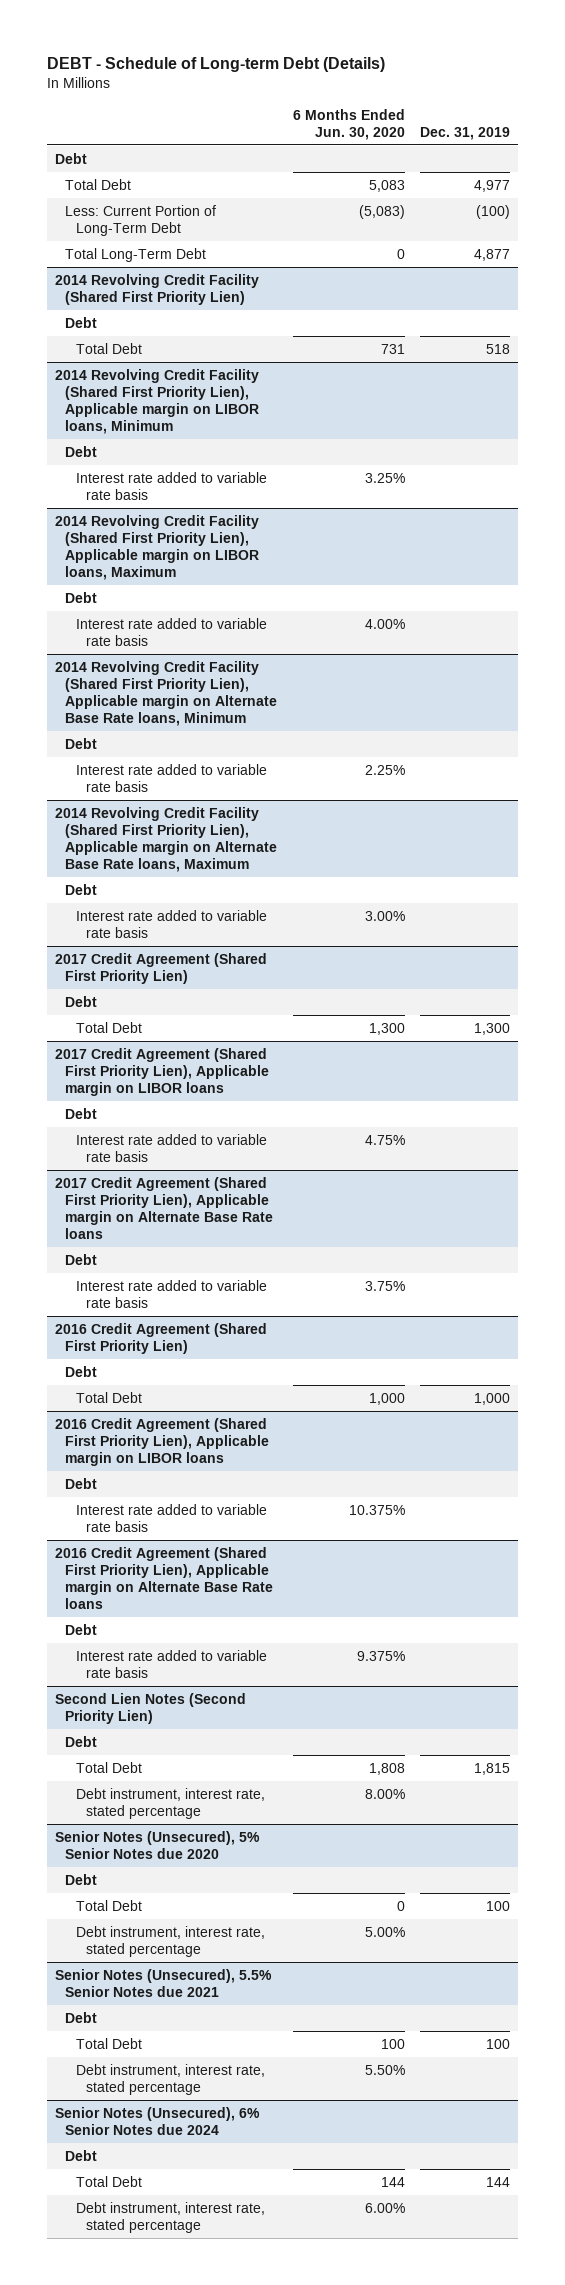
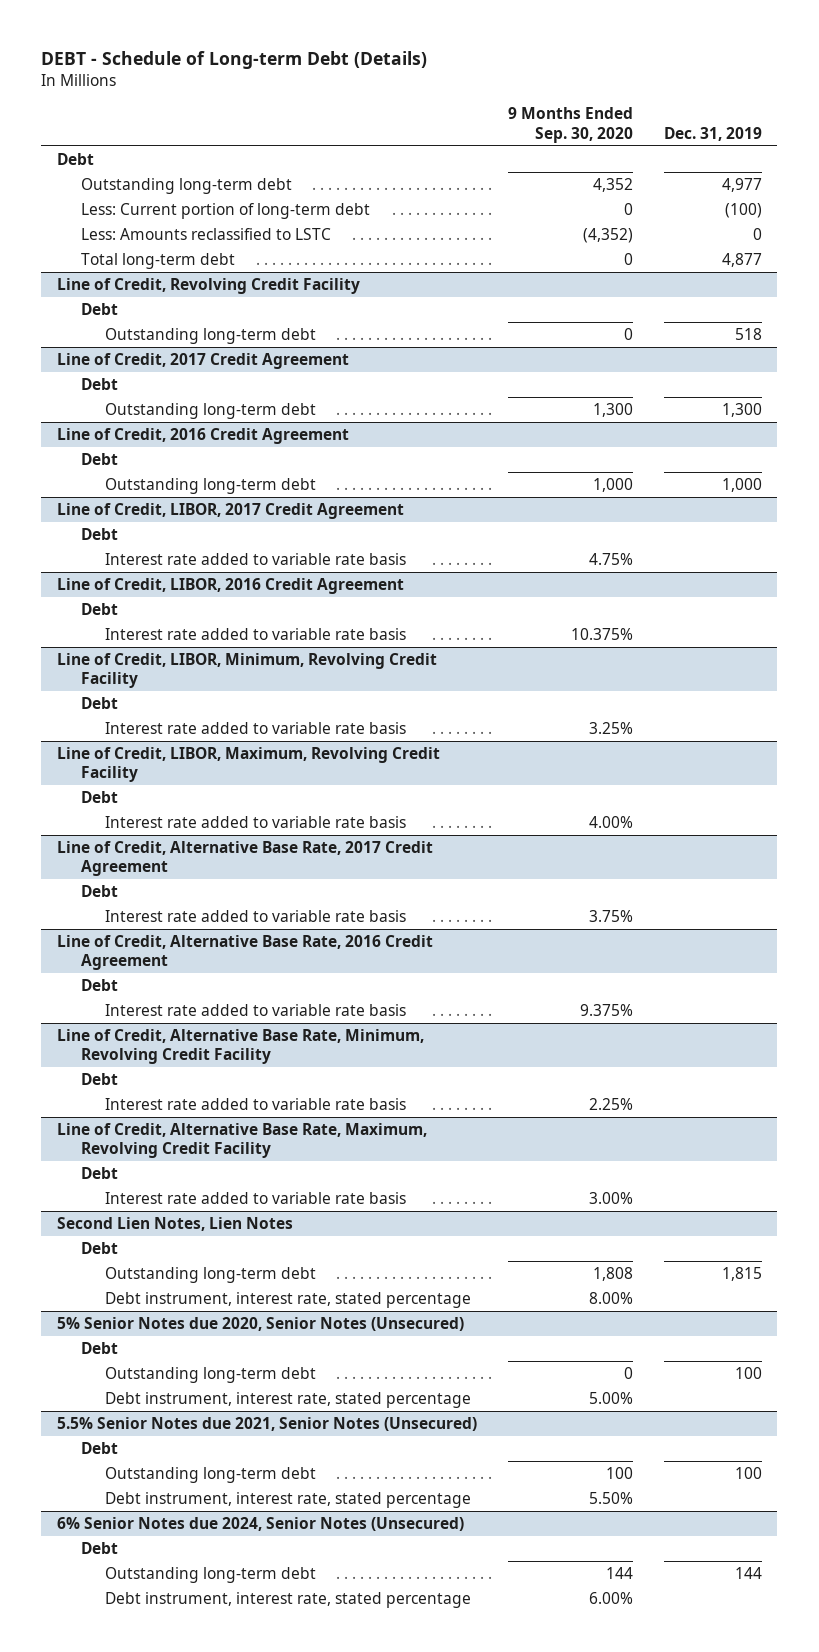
[292,108,405,140] 6 Months Ended Jun. 30, 2020 -> none
none -> [507,107,633,143] 9 Months Ended Sep. 30, 2020
[54,273,259,305] 2014 Revolving Credit Facility (Shared First Priority Lien) -> none
[65,316,98,328] Debt -> none
[75,342,142,354] Total Debt -> none
[54,368,260,434] 2014 Revolving Credit Facility (Shared First Priority Lien), Applicable margin on LIBOR loans, Minimum -> none
[65,445,98,457] Debt -> none
[75,471,267,500] Interest rate added to variable rate basis -> none
[54,514,260,580] 2014 Revolving Credit Facility (Shared First Priority Lien), Applicable margin on LIBOR loans, Maximum -> none
[65,591,98,603] Debt -> none
[75,617,267,646] Interest rate added to variable rate basis -> none
[54,660,278,726] 2014 Revolving Credit Facility (Shared First Priority Lien), Applicable margin on Alternate Base Rate loans, Minimum -> none
[65,737,98,749] Debt -> none
[75,763,267,792] Interest rate added to variable rate basis -> none
[54,806,278,872] 2014 Revolving Credit Facility (Shared First Priority Lien), Applicable margin on Alternate Base Rate loans, Maximum -> none
[65,883,98,895] Debt -> none
[75,909,267,938] Interest rate added to variable rate basis -> none
[54,952,267,984] 2017 Credit Agreement (Shared First Priority Lien) -> none
[65,995,98,1007] Debt -> none
[75,1021,142,1033] Total Debt -> none
[54,1047,270,1096] 2017 Credit Agreement (Shared First Priority Lien), Applicable margin on LIBOR loans -> none
[65,1107,98,1119] Debt -> none
[75,1133,267,1162] Interest rate added to variable rate basis -> none
[54,1176,274,1239] 2017 Credit Agreement (Shared First Priority Lien), Applicable margin on Alternate Base Rate loans -> none
[65,1253,98,1265] Debt -> none
[75,1279,267,1308] Interest rate added to variable rate basis -> none
[54,1322,267,1354] 2016 Credit Agreement (Shared First Priority Lien) -> none
[65,1365,98,1377] Debt -> none
[75,1391,142,1403] Total Debt -> none
[54,1417,270,1466] 2016 Credit Agreement (Shared First Priority Lien), Applicable margin on LIBOR loans -> none
[65,1477,98,1489] Debt -> none
[75,1503,267,1532] Interest rate added to variable rate basis -> none
[54,1546,274,1609] 2016 Credit Agreement (Shared First Priority Lien), Applicable margin on Alternate Base Rate loans -> none
[65,1623,98,1635] Debt -> none
[75,1649,267,1678] Interest rate added to variable rate basis -> none
[65,178,132,190] Total Debt -> [80,177,292,194] Outstanding long-term debt
[65,204,217,236] Less: Current Portion of Long-Term Debt -> [80,202,370,219] Less: Current portion of long-term debt
none -> [80,227,331,240] Less: Amounts reclassified to LSTC
[65,247,207,262] Total Long-Term Debt -> [80,252,235,269] Total long-term debt
none -> [56,277,360,294] Line of Credit, Revolving Credit Facility
none -> [80,302,118,315] Debt
none -> [104,327,316,344] Outstanding long-term debt
none -> [56,352,349,369] Line of Credit, 2017 Credit Agreement
none -> [80,377,118,390] Debt
none -> [104,402,316,419] Outstanding long-term debt
none -> [56,427,349,444] Line of Credit, 2016 Credit Agreement
none -> [80,452,118,465] Debt
none -> [104,477,316,494] Outstanding long-term debt
none -> [56,502,404,519] Line of Credit, LIBOR, 2017 Credit Agreement
none -> [80,527,118,540] Debt
none -> [104,552,406,565] Interest rate added to variable rate basis
none -> [56,577,404,594] Line of Credit, LIBOR, 2016 Credit Agreement
none -> [80,602,118,615] Debt
none -> [104,627,406,640] Interest rate added to variable rate basis
none -> [56,652,437,689] Line of Credit, LIBOR, Minimum, Revolving Credit Facility
none -> [80,696,118,709] Debt
none -> [104,721,406,734] Interest rate added to variable rate basis
none -> [56,746,440,783] Line of Credit, LIBOR, Maximum, Revolving Credit Facility
none -> [80,790,118,803] Debt
none -> [104,815,406,828] Interest rate added to variable rate basis
none -> [56,840,433,877] Line of Credit, Alternative Base Rate, 2017 Credit Agreement
none -> [80,884,118,897] Debt
none -> [104,909,406,922] Interest rate added to variable rate basis
none -> [56,934,433,971] Line of Credit, Alternative Base Rate, 2016 Credit Agreement
none -> [80,978,118,991] Debt
none -> [104,1003,406,1016] Interest rate added to variable rate basis
none -> [56,1028,424,1065] Line of Credit, Alternative Base Rate, Minimum, Revolving Credit Facility
none -> [80,1072,118,1085] Debt
none -> [104,1097,406,1110] Interest rate added to variable rate basis
none -> [56,1122,427,1159] Line of Credit, Alternative Base Rate, Maximum, Revolving Credit Facility
none -> [80,1166,118,1179] Debt
none -> [104,1191,406,1204] Interest rate added to variable rate basis
[54,1692,246,1724] Second Lien Notes (Second Priority Lien) -> [56,1216,293,1231] Second Lien Notes, Lien Notes
[75,1761,142,1773] Total Debt -> [104,1266,316,1283] Outstanding long-term debt
[54,1830,260,1859] Senior Notes (Unsecured), 5% Senior Notes due 2020 -> [56,1316,464,1331] 5% Senior Notes due 2020, Senior Notes (Unsecured)
[75,1899,142,1911] Total Debt -> [104,1366,316,1383] Outstanding long-term debt
[54,1968,272,1997] Senior Notes (Unsecured), 5.5% Senior Notes due 2021 -> [56,1416,477,1431] 5.5% Senior Notes due 2021, Senior Notes (Unsecured)
[75,2037,142,2049] Total Debt -> [104,1466,316,1483] Outstanding long-term debt
[54,2106,260,2135] Senior Notes (Unsecured), 6% Senior Notes due 2024 -> [56,1516,464,1531] 6% Senior Notes due 2024, Senior Notes (Unsecured)
[75,2175,142,2187] Total Debt -> [104,1566,316,1583] Outstanding long-term debt

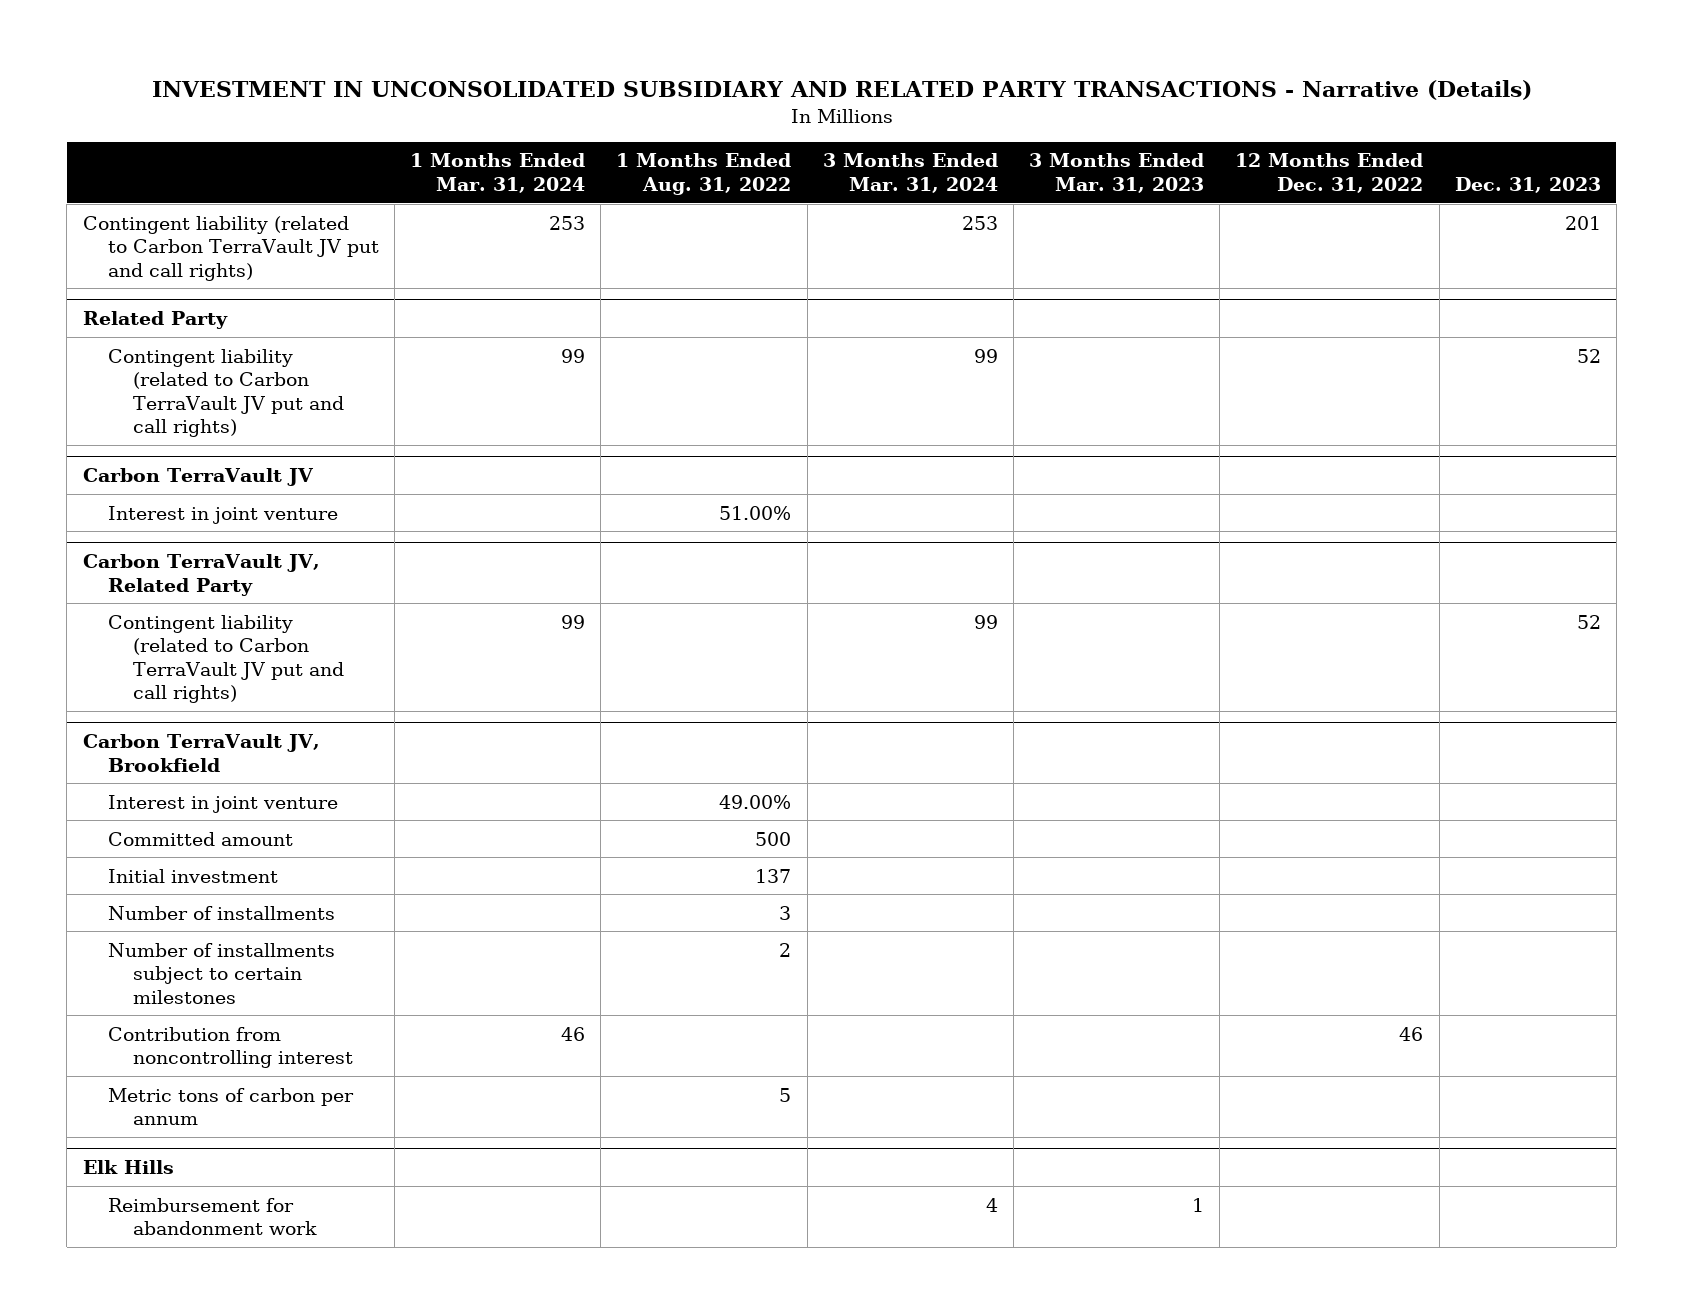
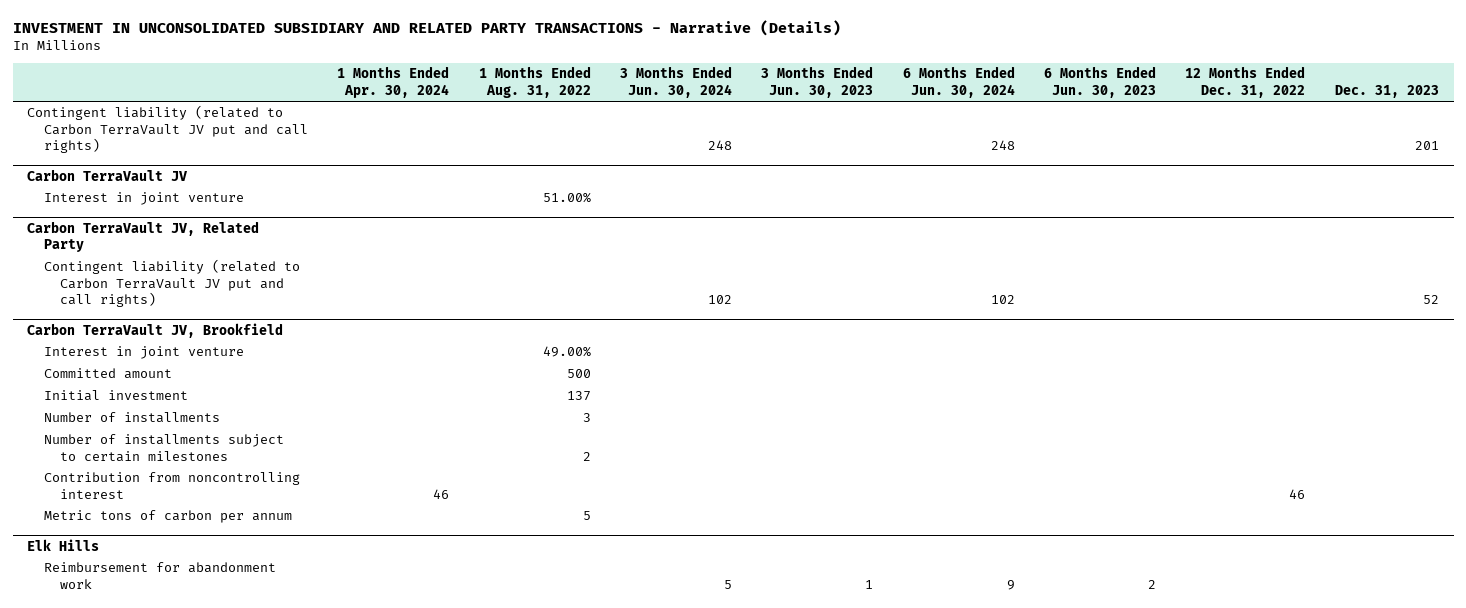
[410,153,586,193] 1 Months Ended Mar. 31, 2024 -> none
[822,153,998,193] 3 Months Ended Mar. 31, 2024 -> none
[1029,153,1205,193] 3 Months Ended Mar. 31, 2023 -> none
none -> [337,66,450,98] 1 Months Ended Apr. 30, 2024
none -> [620,66,733,98] 3 Months Ended Jun. 30, 2024
none -> [761,66,874,98] 3 Months Ended Jun. 30, 2023
none -> [902,66,1015,98] 6 Months Ended Jun. 30, 2024
none -> [1044,66,1157,98] 6 Months Ended Jun. 30, 2023
[82,311,228,330] Related Party -> none
[107,348,344,438] Contingent liability (related to Carbon TerraVault JV put and call rights) -> none

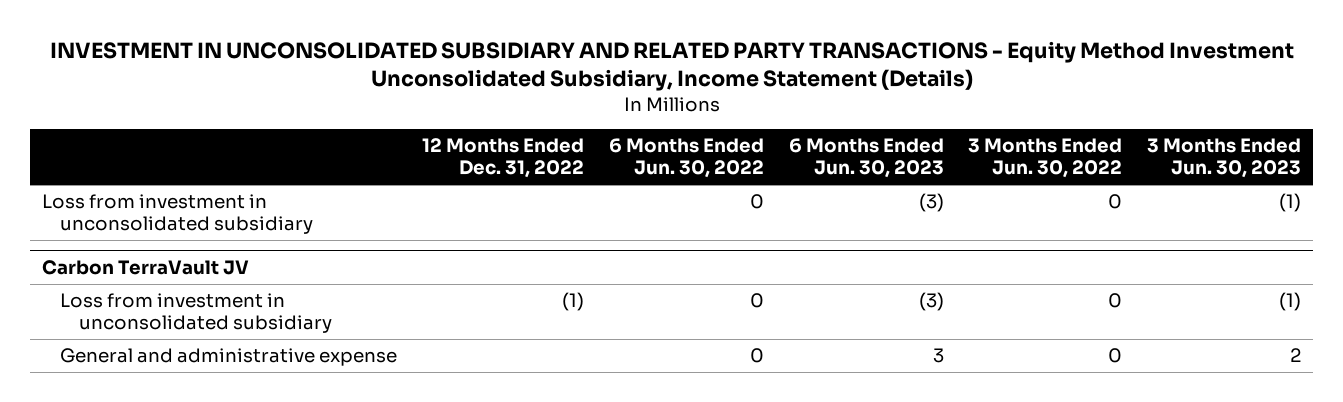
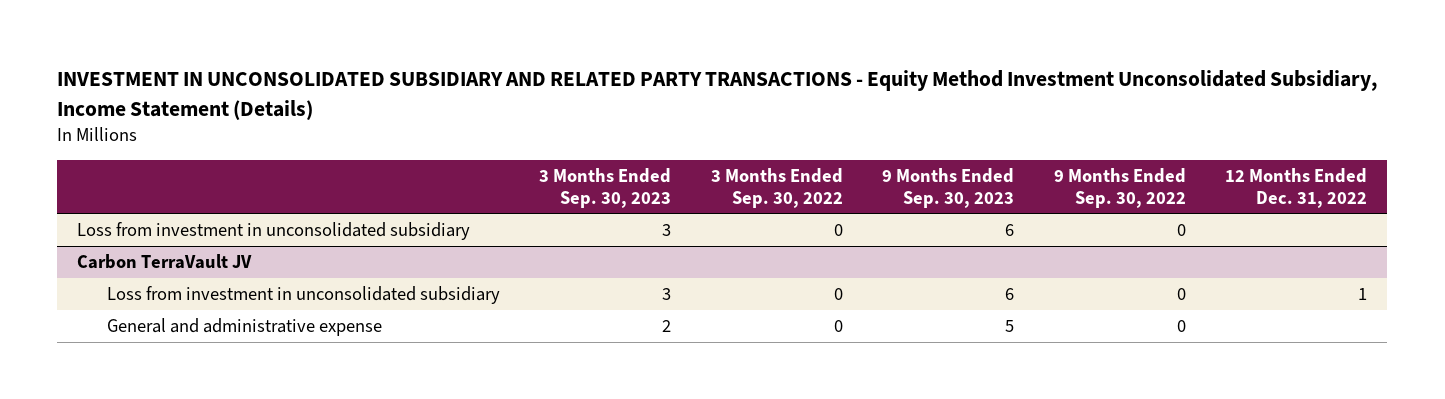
[608,138,764,179] 6 Months Ended Jun. 30, 2022 -> none
[788,138,944,179] 6 Months Ended Jun. 30, 2023 -> none
[968,138,1123,179] 3 Months Ended Jun. 30, 2022 -> none
[1147,138,1302,179] 3 Months Ended Jun. 30, 2023 -> none
none -> [539,167,672,208] 3 Months Ended Sep. 30, 2023
none -> [710,167,843,208] 3 Months Ended Sep. 30, 2022
none -> [882,167,1015,208] 9 Months Ended Sep. 30, 2023
none -> [1053,167,1186,208] 9 Months Ended Sep. 30, 2022
[562,292,585,312] (1) -> [1358,288,1368,301] 1

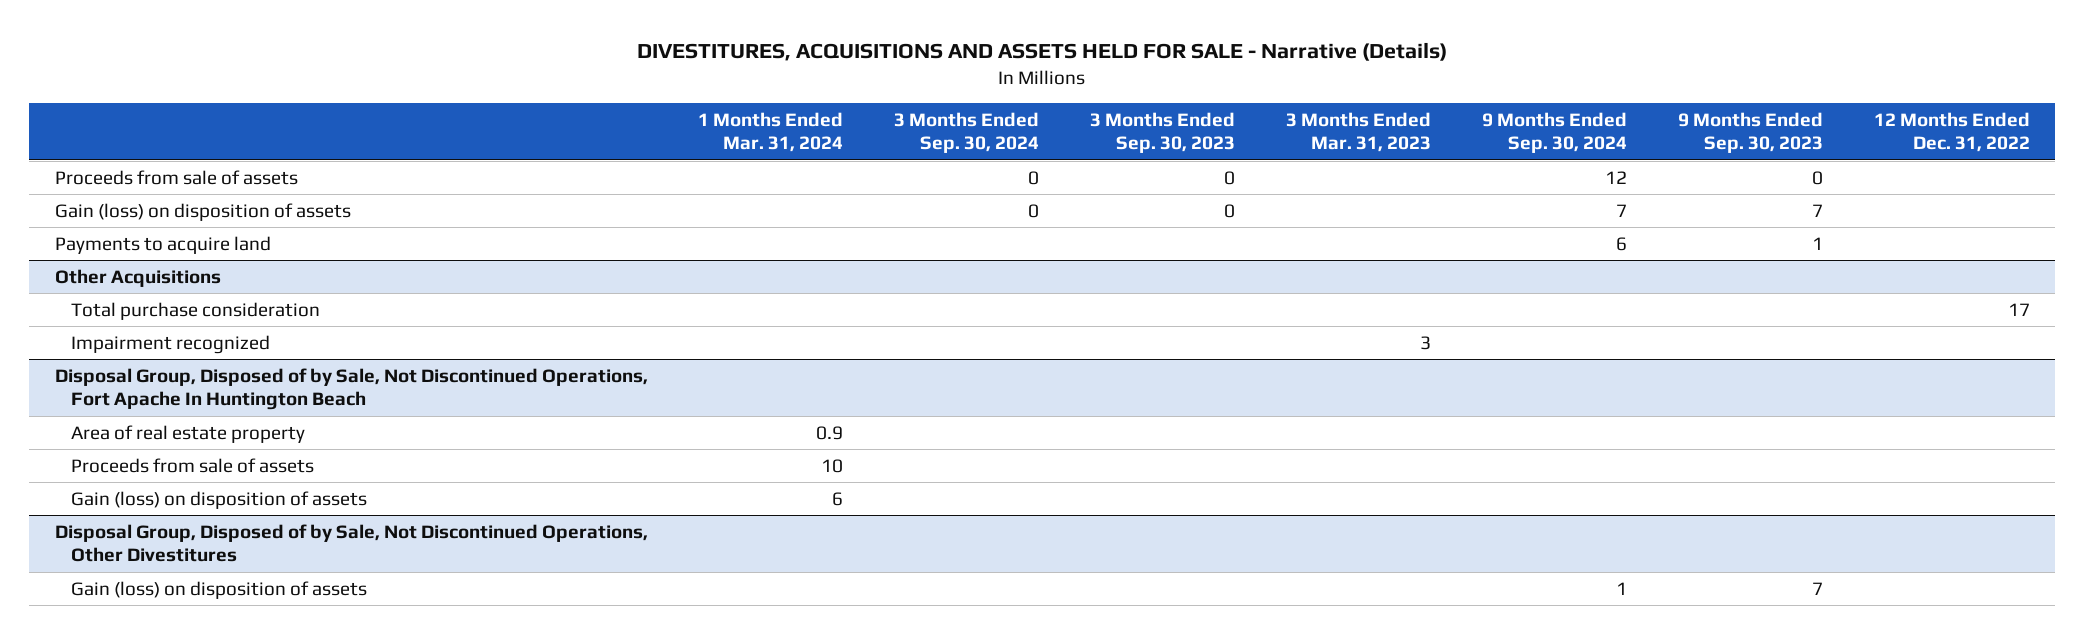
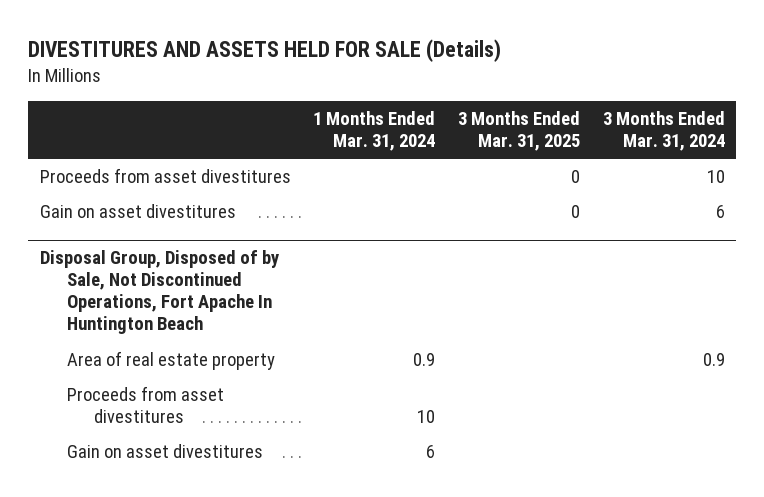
[637,42,1448,62] DIVESTITURES, ACQUISITIONS AND ASSETS HELD FOR SALE - Narrative (Details) -> [28,39,502,63] DIVESTITURES AND ASSETS HELD FOR SALE (Details)
[894,111,1040,154] 3 Months Ended Sep. 30, 2024 -> none
[1090,111,1236,154] 3 Months Ended Sep. 30, 2023 -> none
[1286,111,1432,153] 3 Months Ended Mar. 31, 2023 -> none
[1482,111,1628,154] 9 Months Ended Sep. 30, 2024 -> none
[1677,111,1823,154] 9 Months Ended Sep. 30, 2023 -> none
[1873,111,2030,153] 12 Months Ended Dec. 31, 2022 -> none
none -> [458,111,581,152] 3 Months Ended Mar. 31, 2025
none -> [602,111,725,152] 3 Months Ended Mar. 31, 2024
[54,235,271,254] Payments to acquire land -> none
[54,268,221,287] Other Acquisitions -> none
[70,301,320,320] Total purchase consideration -> none
[70,334,270,354] Impairment recognized -> none
[54,169,298,185] Proceeds from sale of assets -> [39,168,291,184] Proceeds from asset divestitures
[54,202,351,221] Gain (loss) on disposition of assets -> [39,204,236,219] Gain on asset divestitures
[54,523,648,563] Disposal Group, Disposed of by Sale, Not Discontinued Operations, Other Divestitures -> none
[70,580,367,599] Gain (loss) on disposition of assets -> none
[70,457,314,473] Proceeds from sale of assets -> [66,386,224,424] Proceeds from asset divestitures
[70,490,367,509] Gain (loss) on disposition of assets -> [66,444,263,459] Gain on asset divestitures

